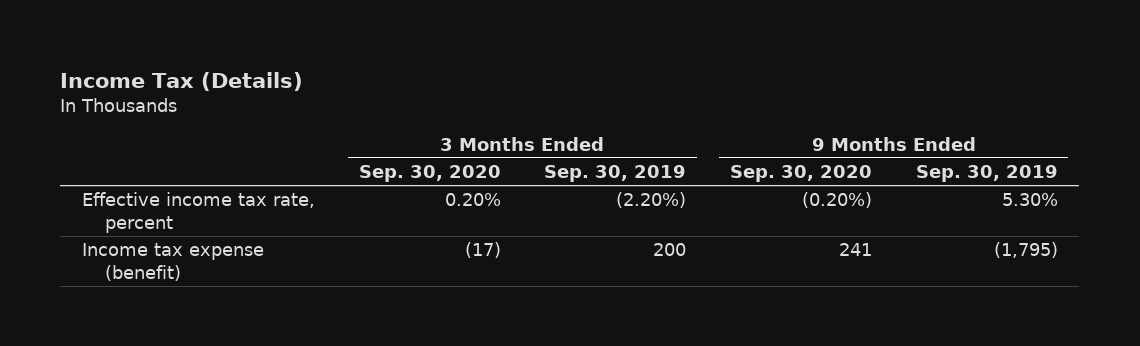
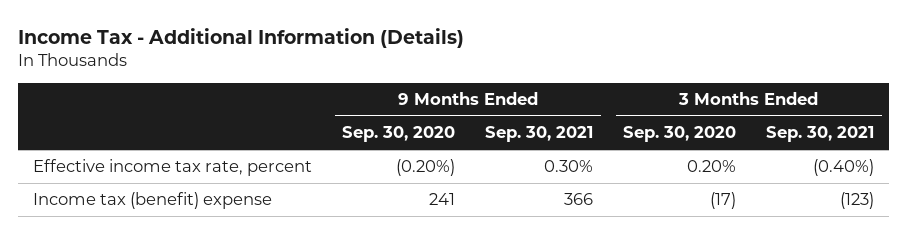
[60,72,304,92] Income Tax (Details) -> [18,27,465,48] Income Tax - Additional Information (Details)
[544,165,687,183] Sep. 30, 2019 -> none
[915,165,1058,183] Sep. 30, 2019 -> none
none -> [485,126,594,143] Sep. 30, 2021
none -> [766,126,875,143] Sep. 30, 2021
[81,243,264,281] Income tax expense (benefit) -> [33,192,273,210] Income tax (benefit) expense

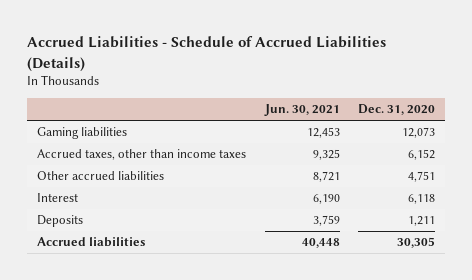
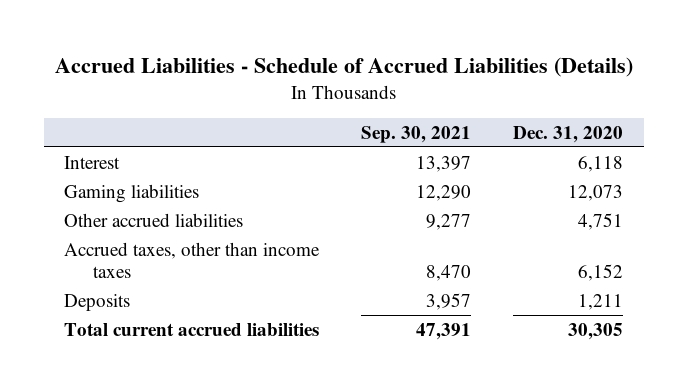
[263,104,340,117] Jun. 30, 2021 -> none
none -> [361,125,472,143] Sep. 30, 2021
[36,193,78,203] Interest -> [64,155,121,169] Interest
[36,149,246,161] Accrued taxes, other than income taxes -> [64,241,321,279] Accrued taxes, other than income taxes
[36,237,145,248] Accrued liabilities -> [64,322,320,336] Total current accrued liabilities

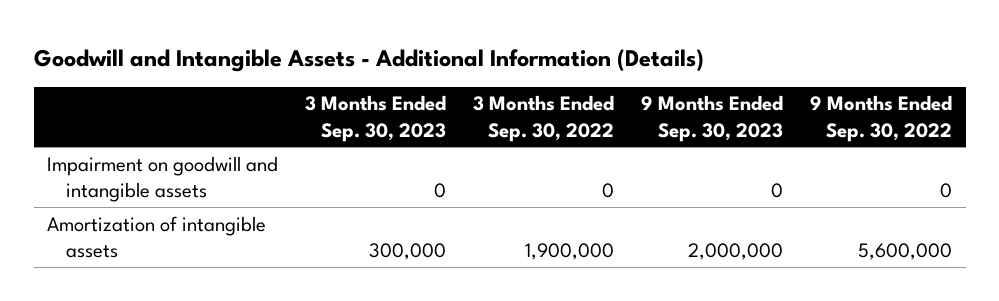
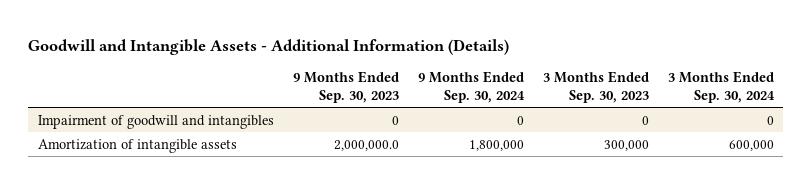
[473,95,615,142] 3 Months Ended Sep. 30, 2022 -> none
[810,95,953,142] 9 Months Ended Sep. 30, 2022 -> none
none -> [417,70,525,103] 9 Months Ended Sep. 30, 2024
none -> [667,70,775,103] 3 Months Ended Sep. 30, 2024
[47,155,279,202] Impairment on goodwill and intangible assets -> [37,114,274,129] Impairment of goodwill and intangibles
[688,242,784,260] 2,000,000 -> [333,139,399,151] 2,000,000.0

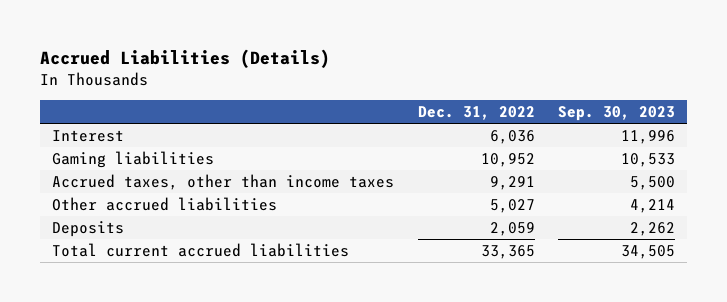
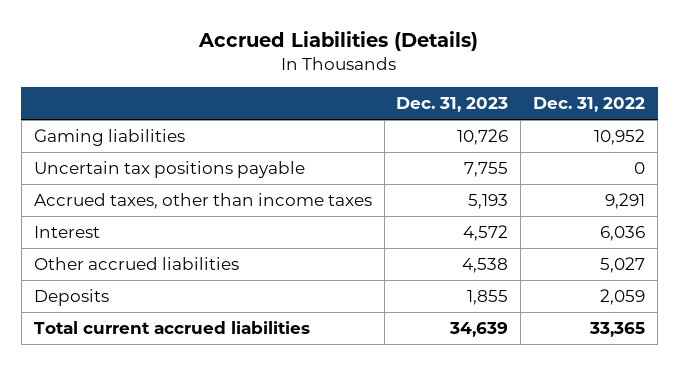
[558,105,676,121] Sep. 30, 2023 -> none
none -> [396,97,509,113] Dec. 31, 2023
none -> [33,160,305,178] Uncertain tax positions payable
[51,129,124,142] Interest -> [33,225,100,238] Interest

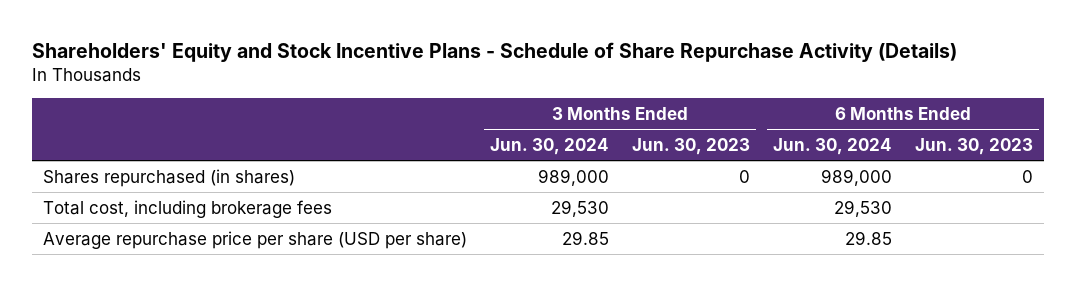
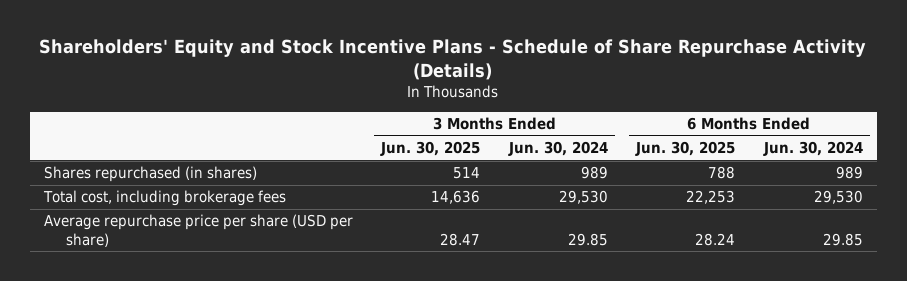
[632,137,751,155] Jun. 30, 2023 -> none
[914,137,1033,155] Jun. 30, 2023 -> none
none -> [380,141,481,157] Jun. 30, 2025
none -> [635,141,736,157] Jun. 30, 2025
[538,168,610,186] 989,000 -> [580,166,608,180] 989
[821,168,893,186] 989,000 -> [835,166,863,180] 989

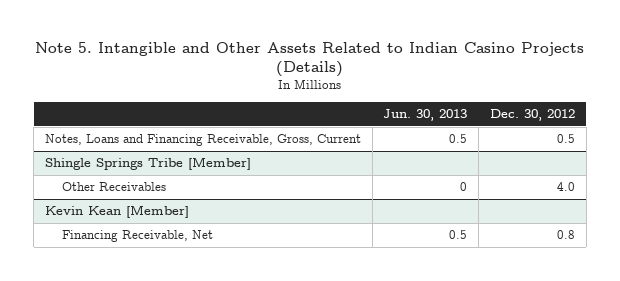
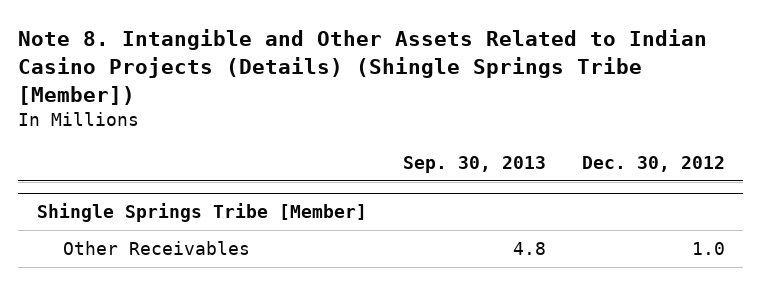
[34,42,584,78] Note 5. Intangible and Other Assets Related to Indian Casino Projects (Details) -> [18,29,708,105] Note 8. Intangible and Other Assets Related to Indian Casino Projects (Details) (Shingle Springs Tribe [Member])
[383,109,468,122] Jun. 30, 2013 -> none
none -> [402,155,546,173] Sep. 30, 2013
[45,134,362,147] Notes, Loans and Financing Receivable, Gross, Current -> none
[45,205,190,219] Kevin Kean [Member] -> none
[62,230,214,243] Financing Receivable, Net -> none
[556,182,575,192] 4.0 -> [692,241,726,255] 1.0

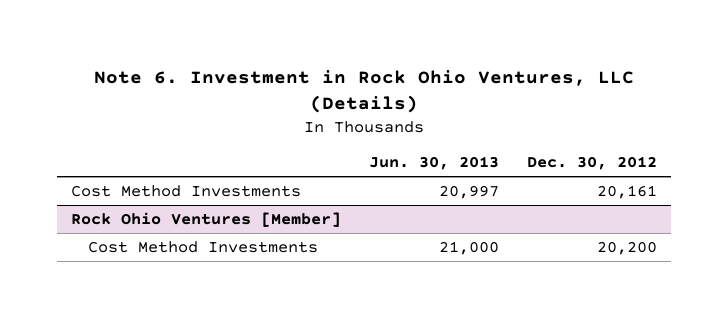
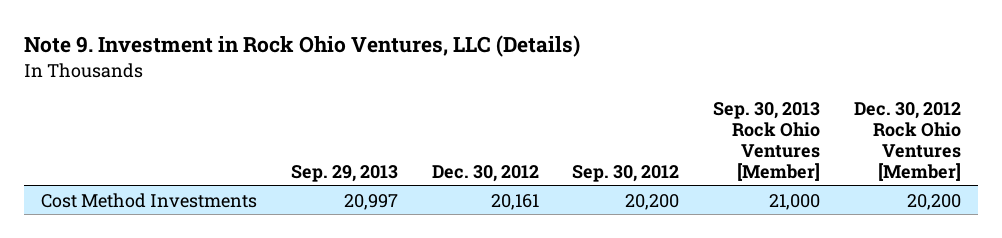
[94,69,635,114] Note 6. Investment in Rock Ohio Ventures, LLC (Details) -> [24,35,581,58] Note 9. Investment in Rock Ohio Ventures, LLC (Details)
[369,156,500,171] Jun. 30, 2013 -> none
none -> [290,164,398,182] Sep. 29, 2013
none -> [572,164,680,182] Sep. 30, 2012
none -> [713,102,821,181] Sep. 30, 2013 Rock Ohio Ventures [Member]
none -> [853,102,961,181] Dec. 30, 2012 Rock Ohio Ventures [Member]
[70,211,341,227] Rock Ohio Ventures [Member] -> none
[88,240,319,253] Cost Method Investments -> none

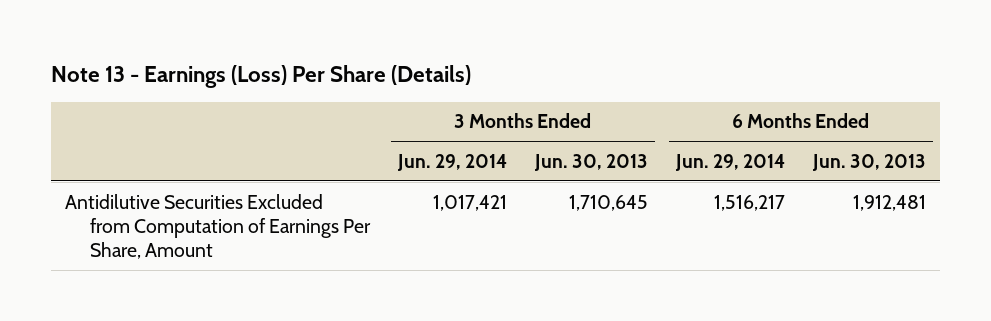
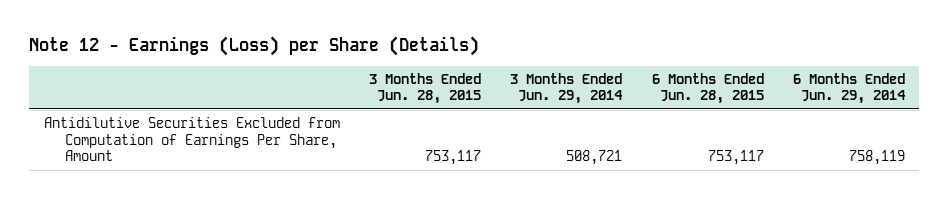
[51,65,472,89] Note 13 - Earnings (Loss) Per Share (Details) -> [29,36,480,57] Note 12 - Earnings (Loss) per Share (Details)
[534,153,649,171] Jun. 30, 2013 -> none
[811,153,926,171] Jun. 30, 2013 -> none
none -> [369,72,482,105] 3 Months Ended Jun. 28, 2015
none -> [651,72,764,105] 6 Months Ended Jun. 28, 2015
[433,194,508,211] 1,017,421 -> [566,150,623,166] 508,721
[713,194,785,211] 1,516,217 -> [848,150,905,166] 758,119

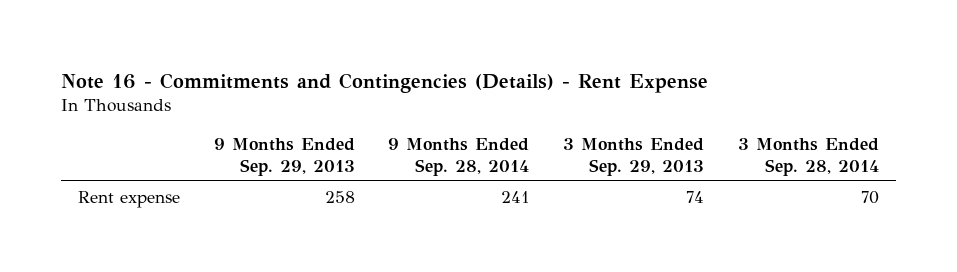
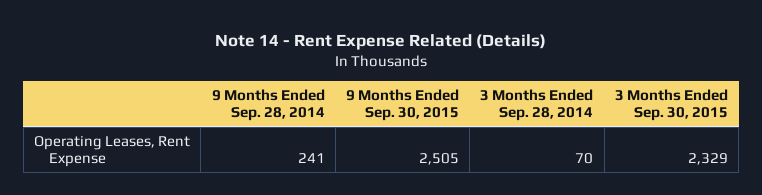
[60,72,708,93] Note 16 - Commitments and Contingencies (Details) - Rent Expense -> [215,34,547,51] Note 14 - Rent Expense Related (Details)
[213,137,355,176] 9 Months Ended Sep. 29, 2013 -> none
[563,137,705,176] 3 Months Ended Sep. 29, 2013 -> none
none -> [346,88,460,122] 9 Months Ended Sep. 30, 2015
none -> [614,88,728,122] 3 Months Ended Sep. 30, 2015
[77,190,180,208] Rent expense -> [34,135,191,168] Operating Leases, Rent Expense

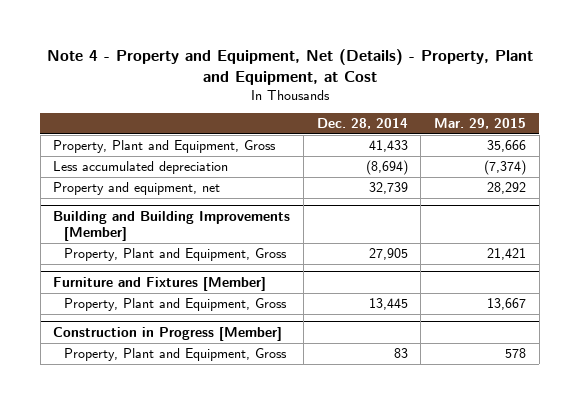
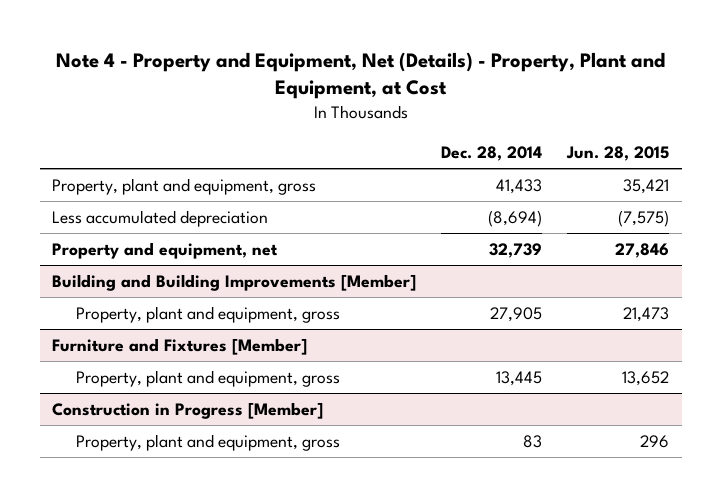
[434,118,527,130] Mar. 29, 2015 -> none
none -> [566,145,670,161] Jun. 28, 2015
[53,140,277,154] Property, Plant and Equipment, Gross -> [52,178,317,196] Property, plant and equipment, gross
[63,248,287,262] Property, Plant and Equipment, Gross -> [75,306,340,324] Property, plant and equipment, gross
[63,298,287,312] Property, Plant and Equipment, Gross -> [75,370,340,388] Property, plant and equipment, gross
[63,348,287,362] Property, Plant and Equipment, Gross -> [75,434,340,452] Property, plant and equipment, gross

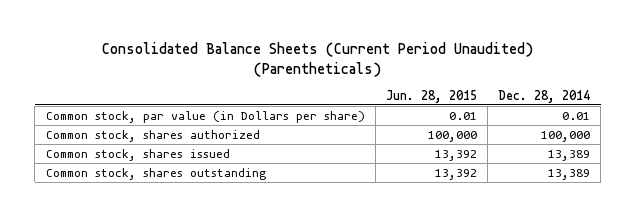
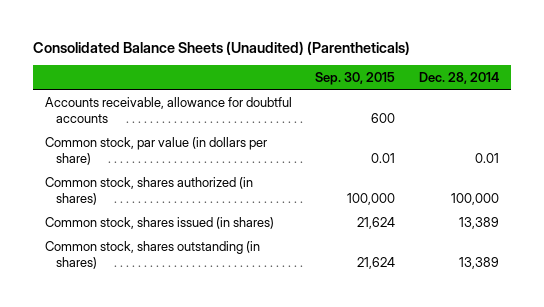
[101,42,533,77] Consolidated Balance Sheets (Current Period Unaudited) (Parentheticals) -> [32,40,410,55] Consolidated Balance Sheets (Unaudited) (Parentheticals)
[385,89,477,103] Jun. 28, 2015 -> none
none -> [315,72,396,86] Sep. 30, 2015
none -> [44,96,292,124] Accounts receivable, allowance for doubtful accounts
[45,110,365,123] Common stock, par value (in Dollars per share) -> [44,136,267,166] Common stock, par value (in dollars per share)
[45,129,260,142] Common stock, shares authorized -> [44,176,253,206] Common stock, shares authorized (in shares)
[45,148,230,161] Common stock, shares issued -> [44,216,274,229] Common stock, shares issued (in shares)
[45,167,266,180] Common stock, shares outstanding -> [44,240,260,270] Common stock, shares outstanding (in shares)

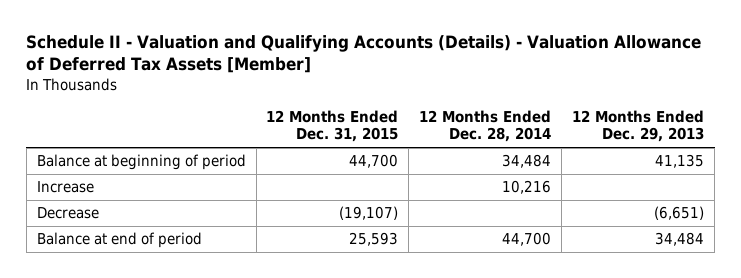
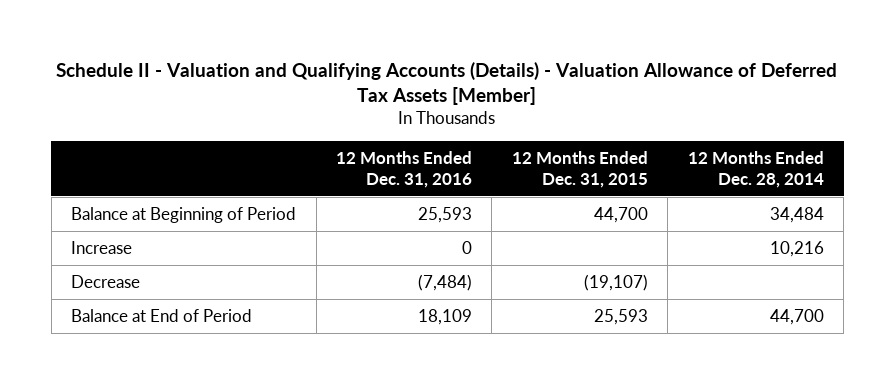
[572,110,705,143] 12 Months Ended Dec. 29, 2013 -> none
none -> [335,150,472,189] 12 Months Ended Dec. 31, 2016
[36,154,246,171] Balance at beginning of period -> [71,206,297,223] Balance at Beginning of Period
[36,232,202,249] Balance at end of period -> [71,308,253,322] Balance at End of Period

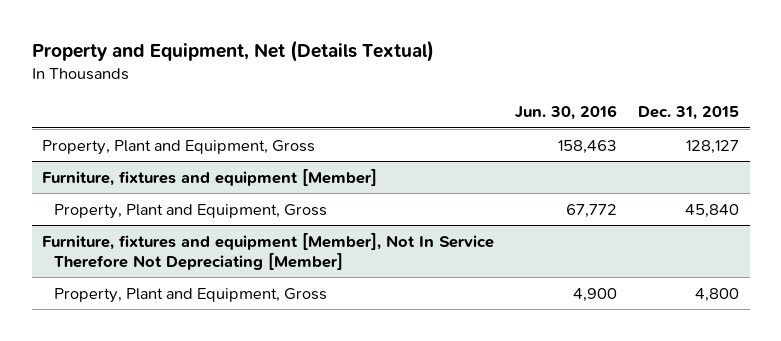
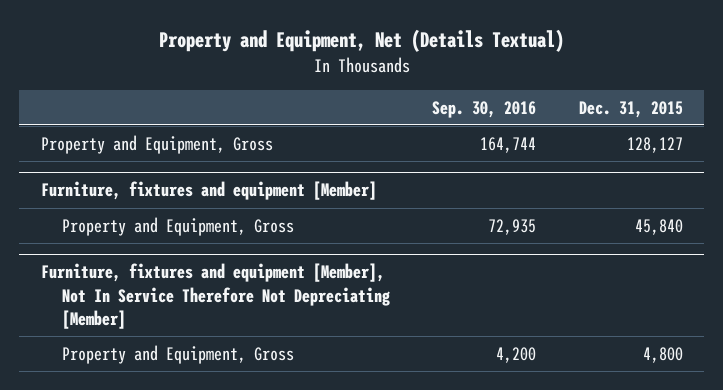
[515,105,618,121] Jun. 30, 2016 -> none
none -> [432,100,537,118] Sep. 30, 2016
[42,139,316,155] Property, Plant and Equipment, Gross -> [40,134,273,154] Property and Equipment, Gross
[54,203,328,219] Property, Plant and Equipment, Gross -> [61,216,294,236] Property and Equipment, Gross
[54,287,328,303] Property, Plant and Equipment, Gross -> [61,344,294,364] Property and Equipment, Gross

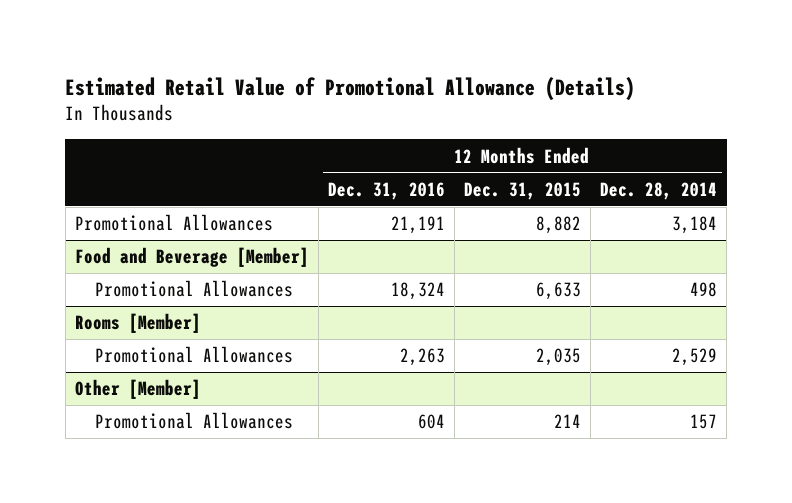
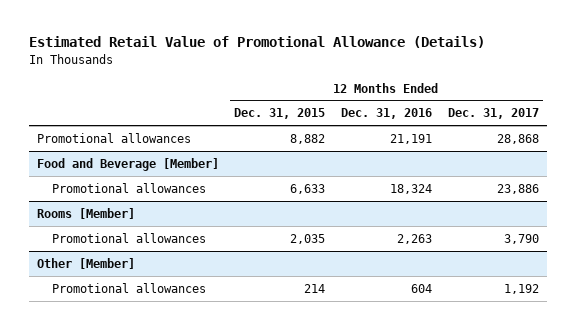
[600,181,718,200] Dec. 28, 2014 -> none
none -> [447,108,539,120] Dec. 31, 2017
[74,214,273,232] Promotional Allowances -> [36,132,191,143] Promotional allowances
[95,280,294,298] Promotional Allowances -> [52,182,207,193] Promotional allowances
[95,346,294,364] Promotional Allowances -> [52,232,207,243] Promotional allowances
[95,412,294,430] Promotional Allowances -> [52,282,207,293] Promotional allowances

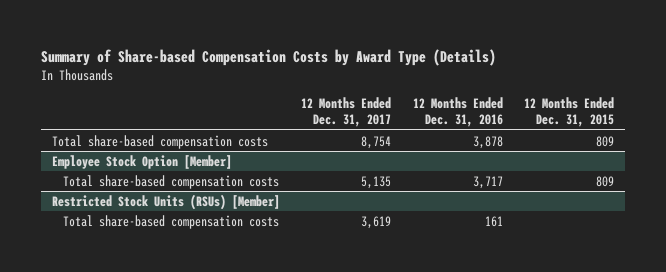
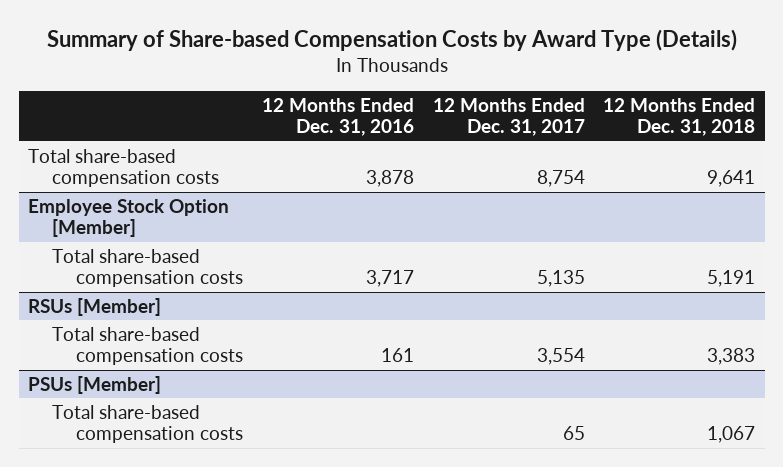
[523,97,614,128] 12 Months Ended Dec. 31, 2015 -> none
none -> [603,97,756,137] 12 Months Ended Dec. 31, 2018
[52,193,281,210] Restricted Stock Units (RSUs) [Member] -> [28,297,162,316] RSUs [Member]
[361,215,392,229] 3,619 -> [536,348,585,366] 3,554
none -> [28,375,162,394] PSUs [Member]
none -> [51,404,243,444] Total share-based compensation costs

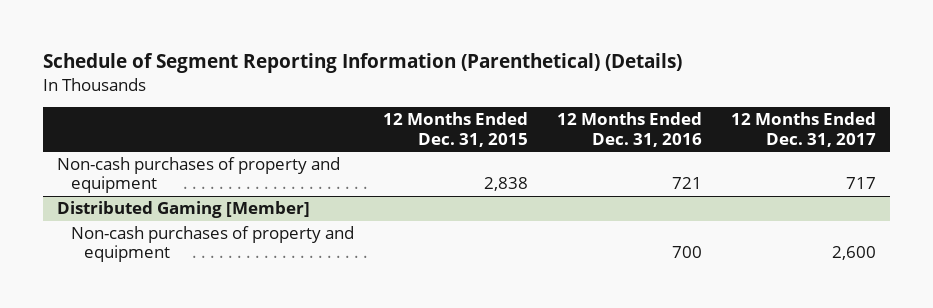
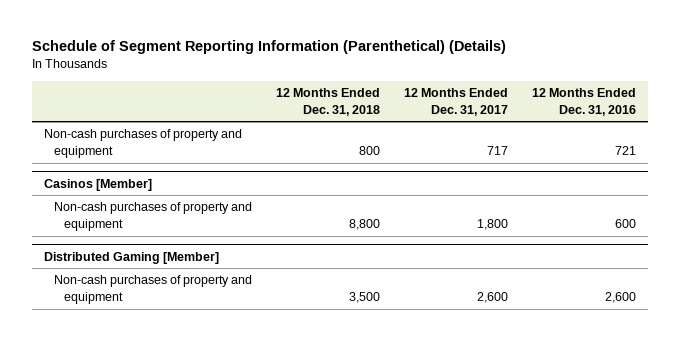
[382,112,528,147] 12 Months Ended Dec. 31, 2015 -> none
none -> [275,88,380,116] 12 Months Ended Dec. 31, 2018
none -> [44,178,153,191] Casinos [Member]
none -> [53,202,252,231] Non-cash purchases of property and equipment
[671,246,702,259] 700 -> [605,291,637,303] 2,600

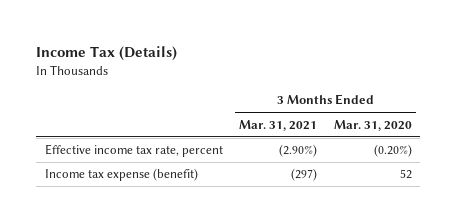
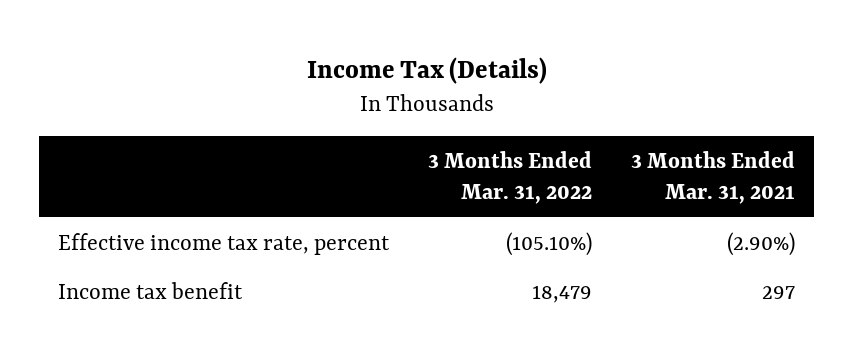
[334,119,413,131] Mar. 31, 2020 -> none
none -> [428,151,593,205] 3 Months Ended Mar. 31, 2022
[44,168,198,182] Income tax expense (benefit) -> [58,281,244,299] Income tax benefit
[291,168,318,182] (297) -> [761,285,795,299] 297

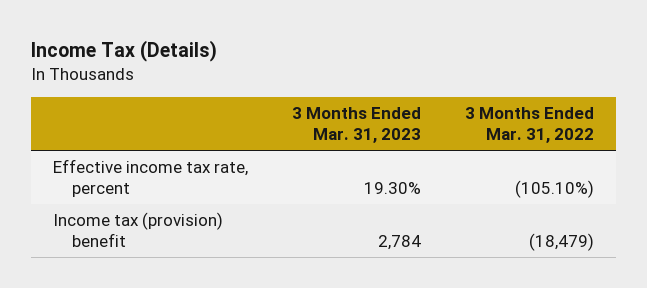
[630,151,795,205] 3 Months Ended Mar. 31, 2021 -> none
none -> [291,107,421,144] 3 Months Ended Mar. 31, 2023
[58,281,244,299] Income tax benefit -> [52,212,223,248] Income tax (provision) benefit
[532,284,593,303] 18,479 -> [528,233,594,252] (18,479)

